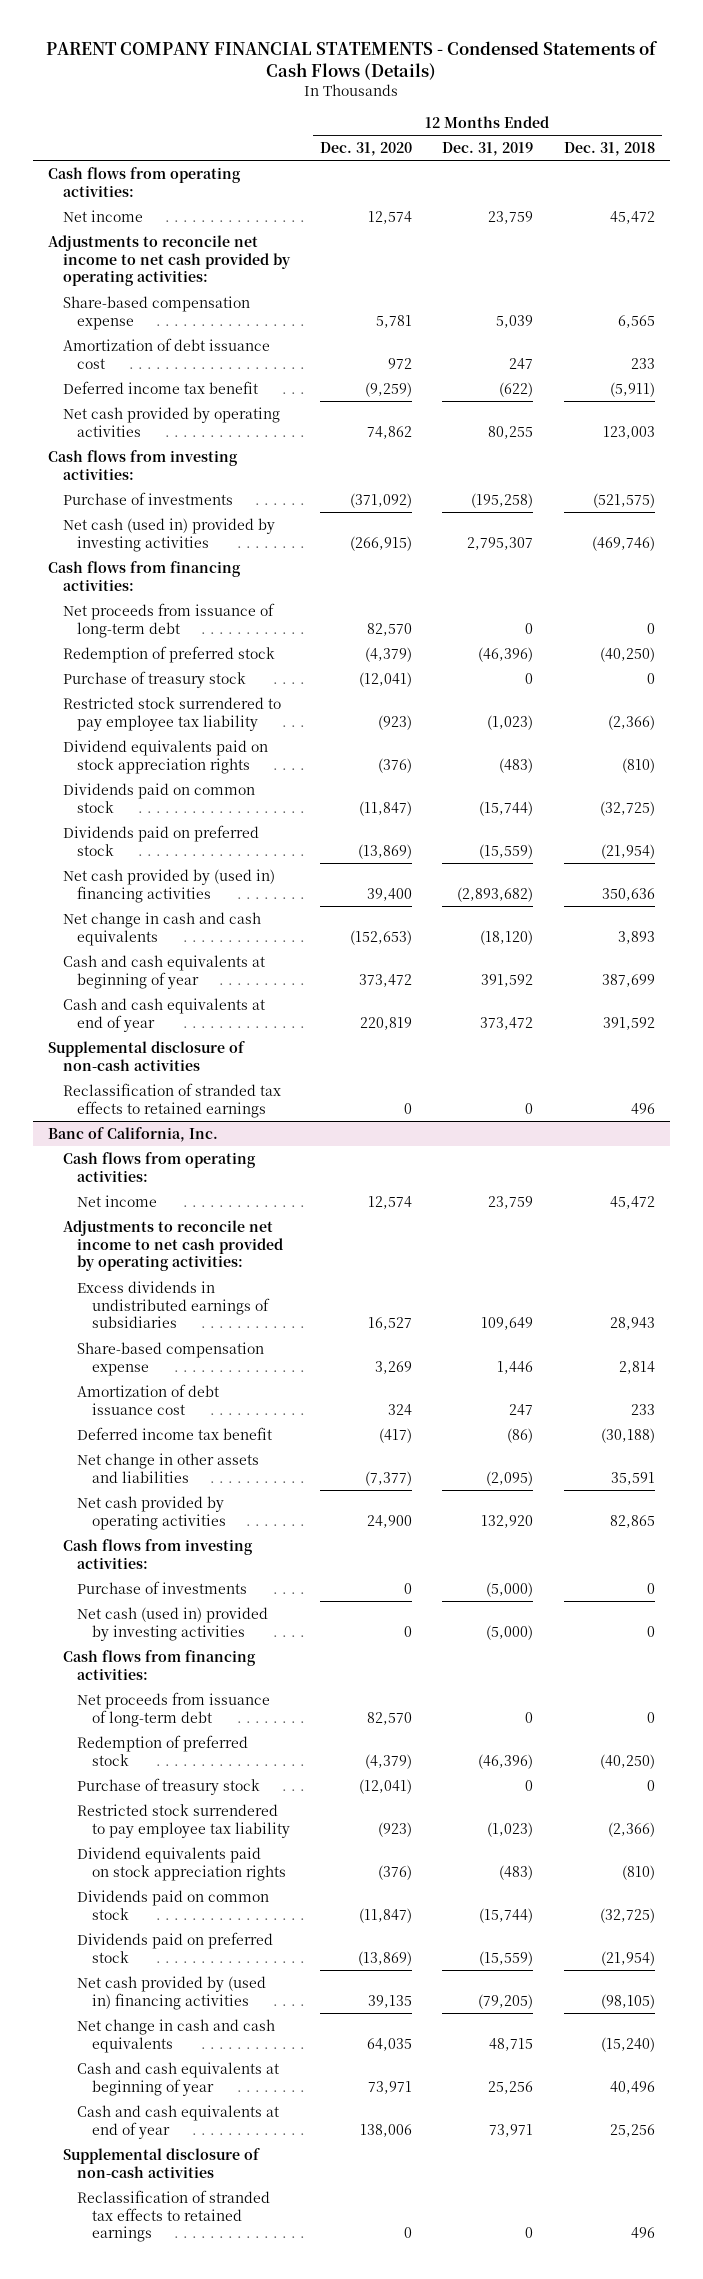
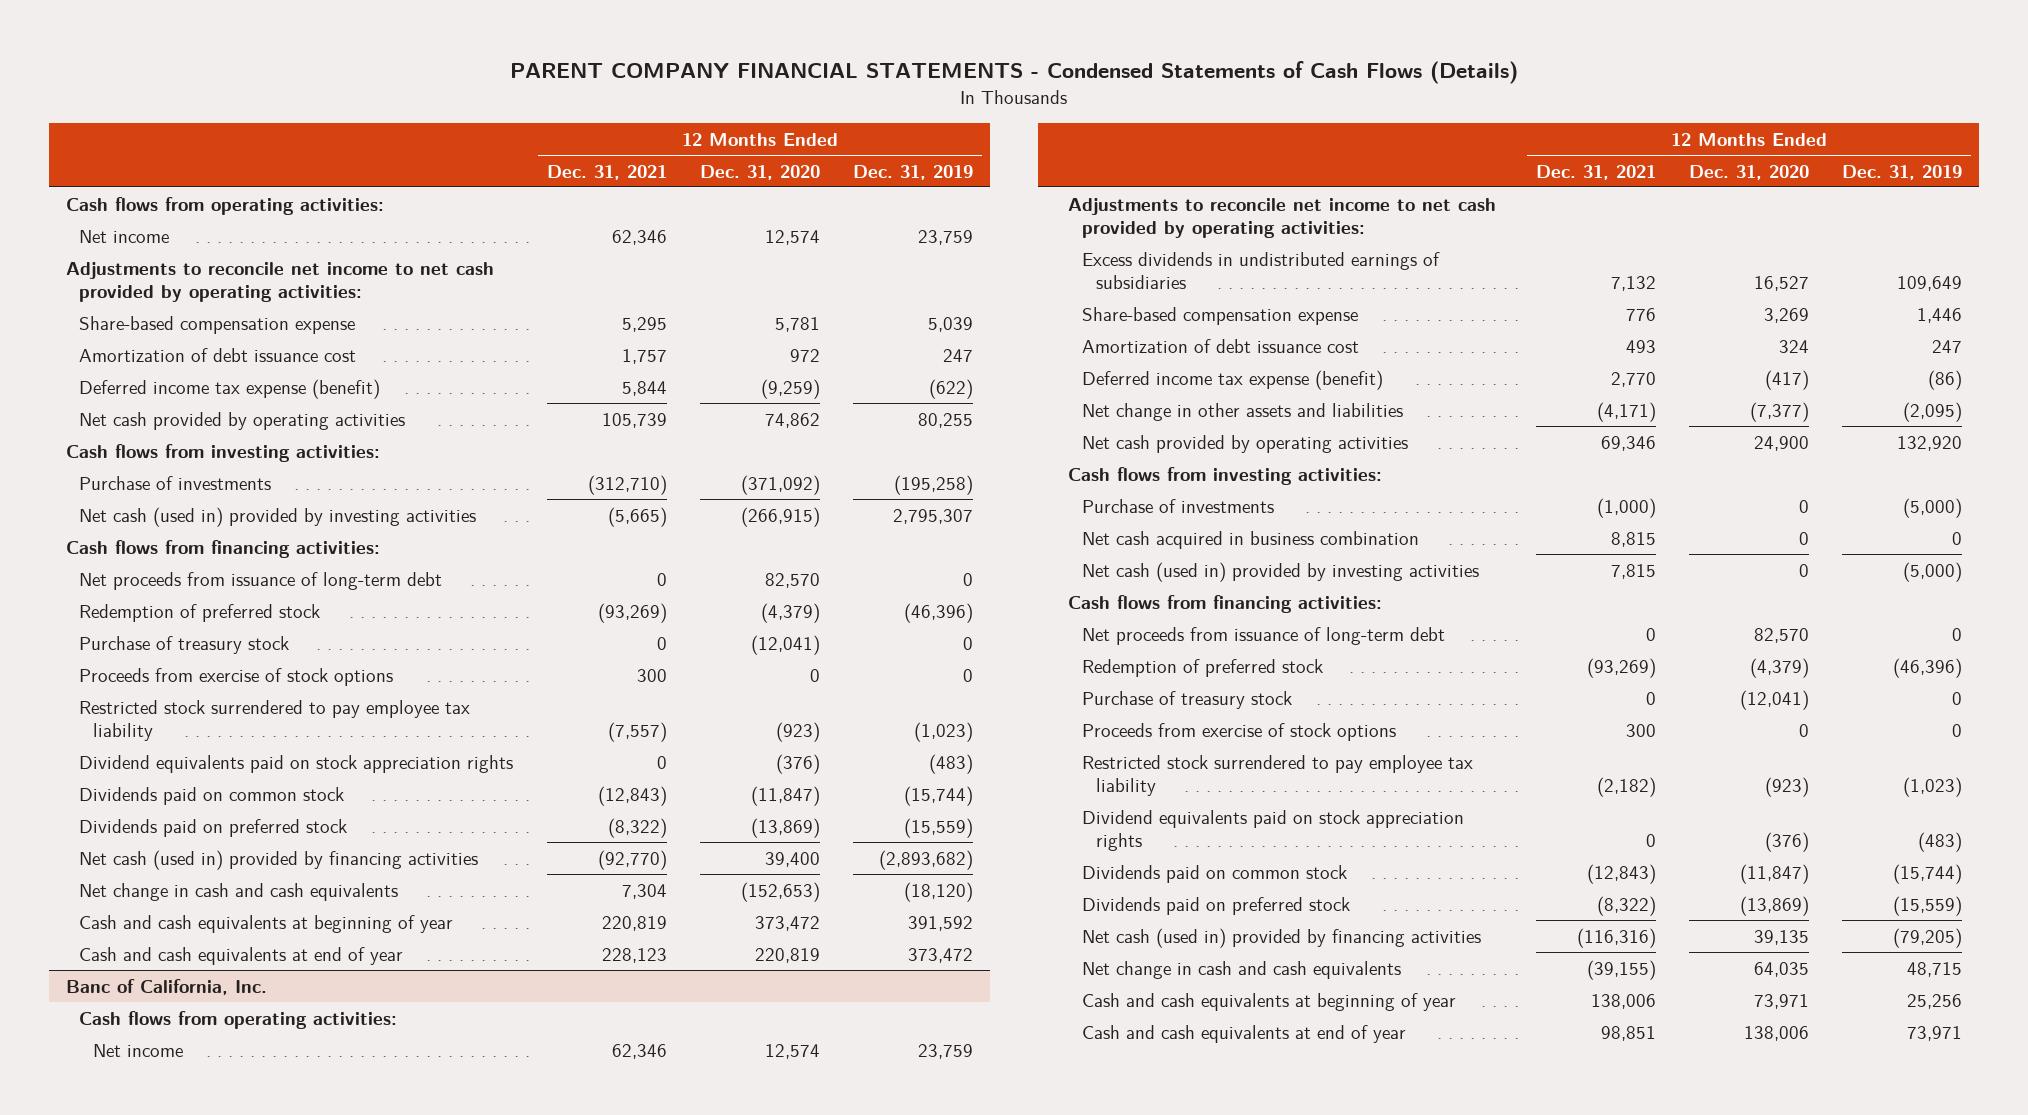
[563,141,655,156] Dec. 31, 2018 -> none
none -> [546,164,667,180] Dec. 31, 2021
[62,380,258,394] Deferred income tax benefit -> [79,378,381,399] Deferred income tax expense (benefit)
none -> [79,667,394,686] Proceeds from exercise of stock options
[62,868,275,903] Net cash provided by (used in) financing activities -> [79,849,479,870] Net cash (used in) provided by financing activities
[48,1040,246,1071] Supplemental disclosure of non-cash activities -> none
[62,1082,281,1118] Reclassification of stranded tax effects to retained earnings -> none
[77,1426,273,1440] Deferred income tax benefit -> [1082,369,1384,390] Deferred income tax expense (benefit)
none -> [1082,530,1420,549] Net cash acquired in business combination
none -> [1082,722,1397,741] Proceeds from exercise of stock options
[77,1975,267,2010] Net cash provided by (used in) financing activities -> [1082,927,1482,948] Net cash (used in) provided by financing activities
[62,2147,260,2178] Supplemental disclosure of non-cash activities -> none
[77,2189,271,2243] Reclassification of stranded tax effects to retained earnings -> none

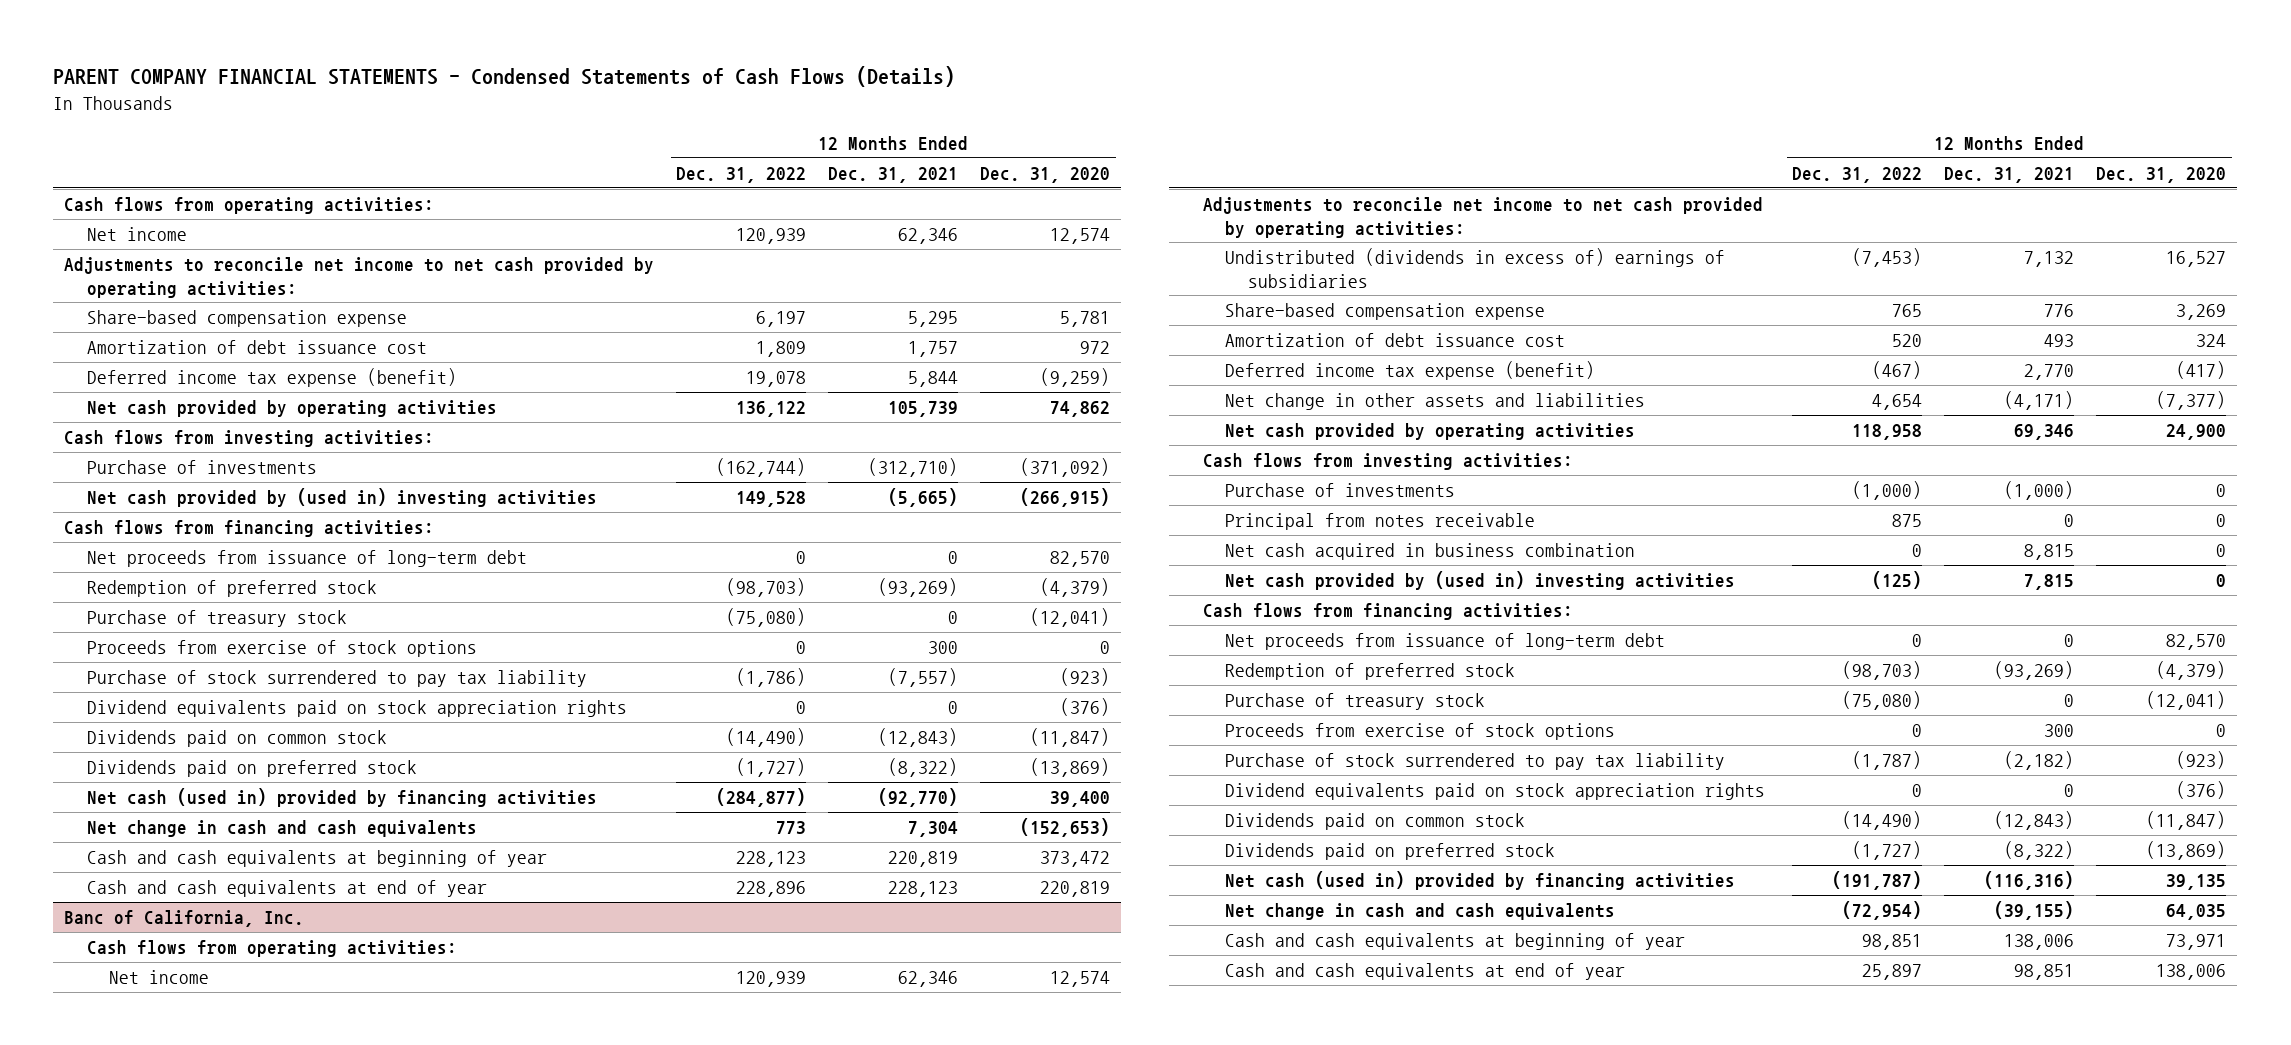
[853,164,974,180] Dec. 31, 2019 -> none
none -> [676,166,807,183] Dec. 31, 2022
[79,506,477,527] Net cash (used in) provided by investing activities -> [86,488,597,508] Net cash provided by (used in) investing activities
[79,699,471,741] Restricted stock surrendered to pay employee tax liability -> [86,670,587,688] Purchase of stock surrendered to pay tax liability
[1082,251,1441,289] Excess dividends in undistributed earnings of subsidiaries -> [1225,248,1726,288] Undistributed (dividends in excess of) earnings of subsidiaries
none -> [1225,513,1536,531] Principal from notes receivable
[1082,561,1480,582] Net cash (used in) provided by investing activities -> [1225,571,1736,591] Net cash provided by (used in) investing activities
[1082,754,1474,796] Restricted stock surrendered to pay employee tax liability -> [1225,753,1726,771] Purchase of stock surrendered to pay tax liability

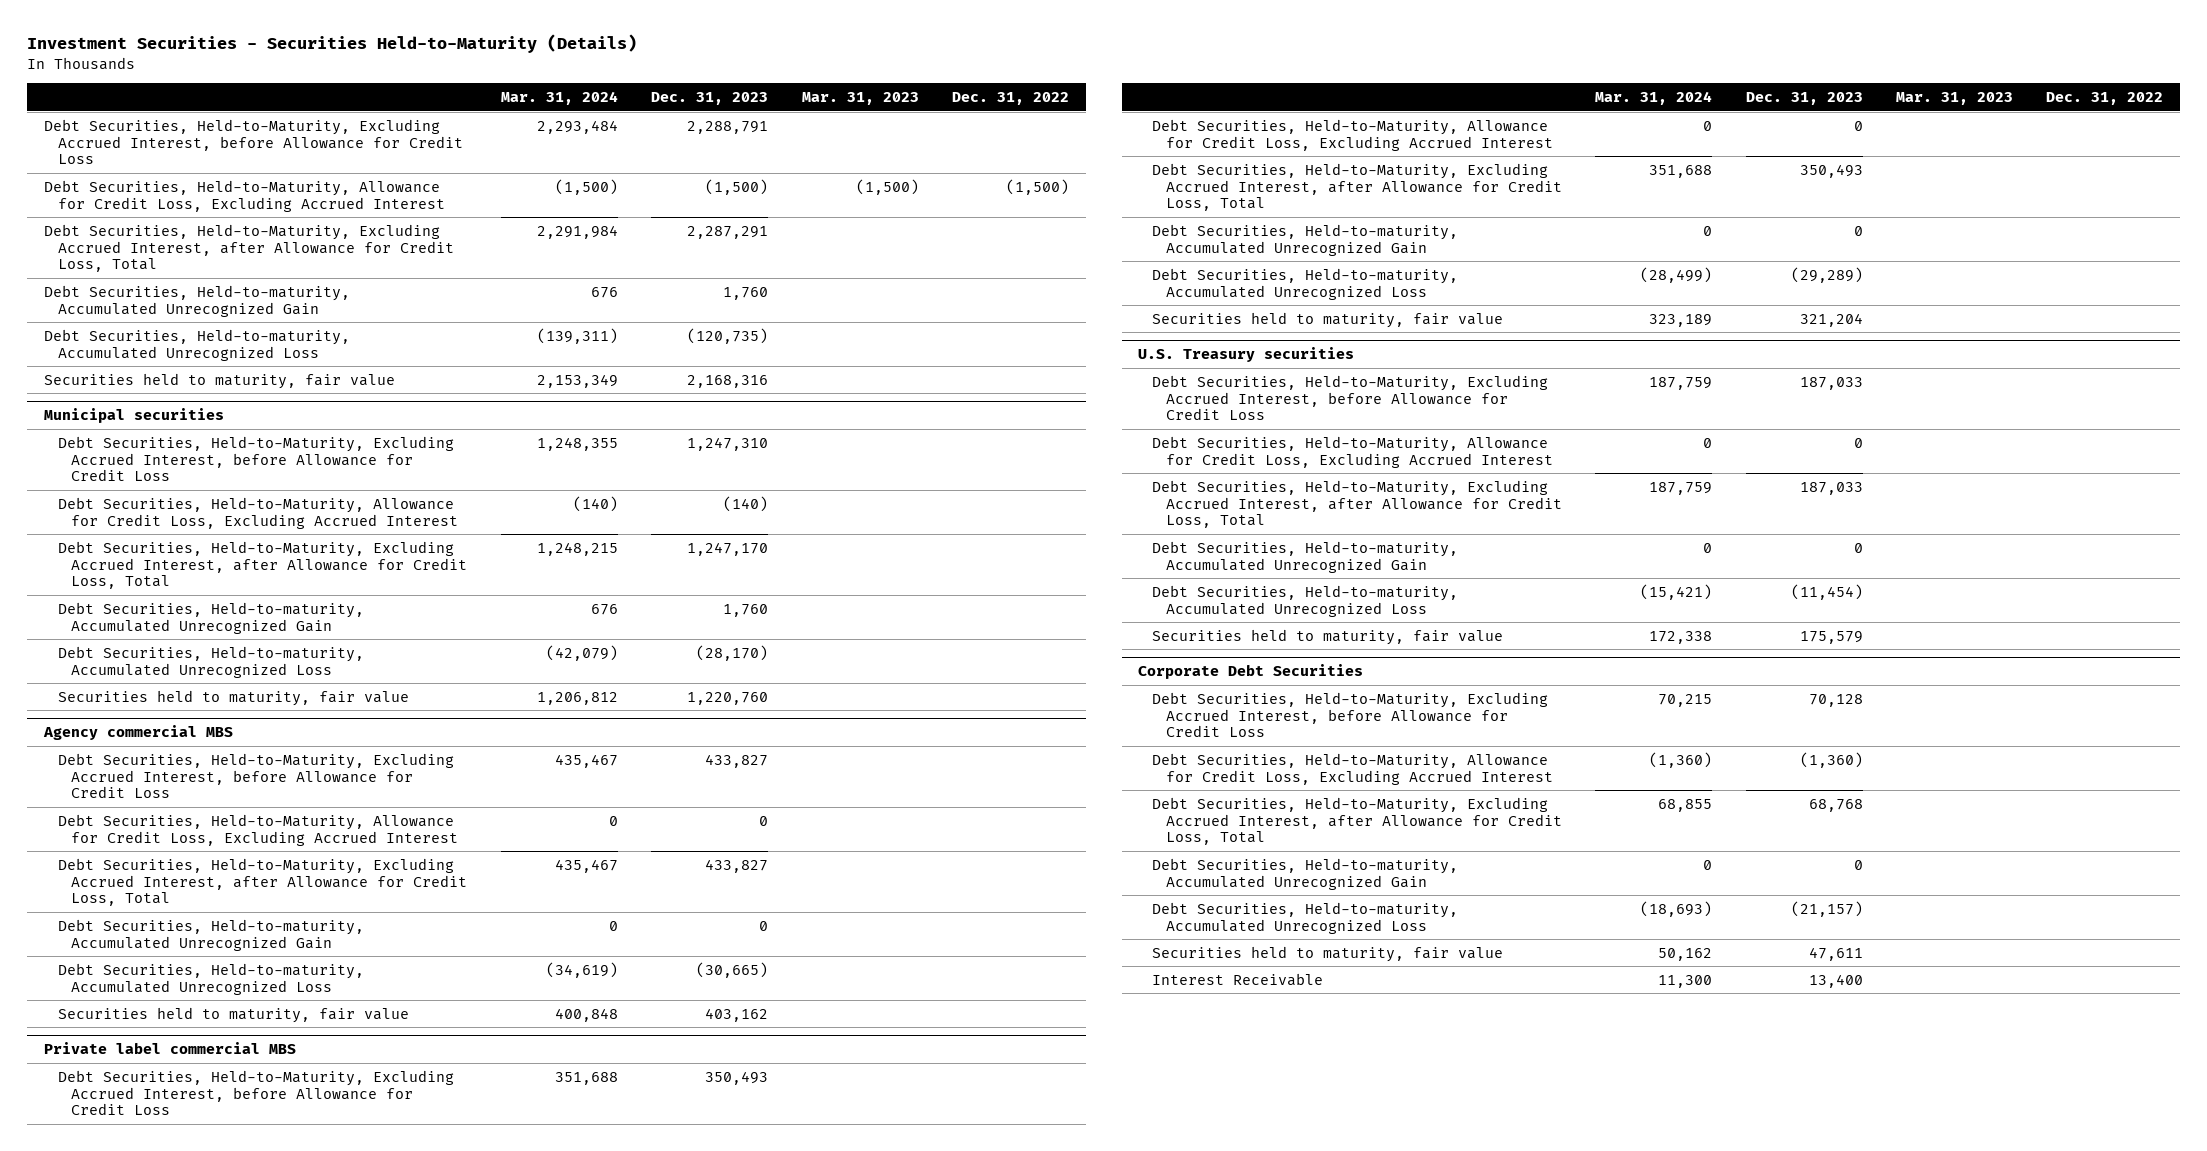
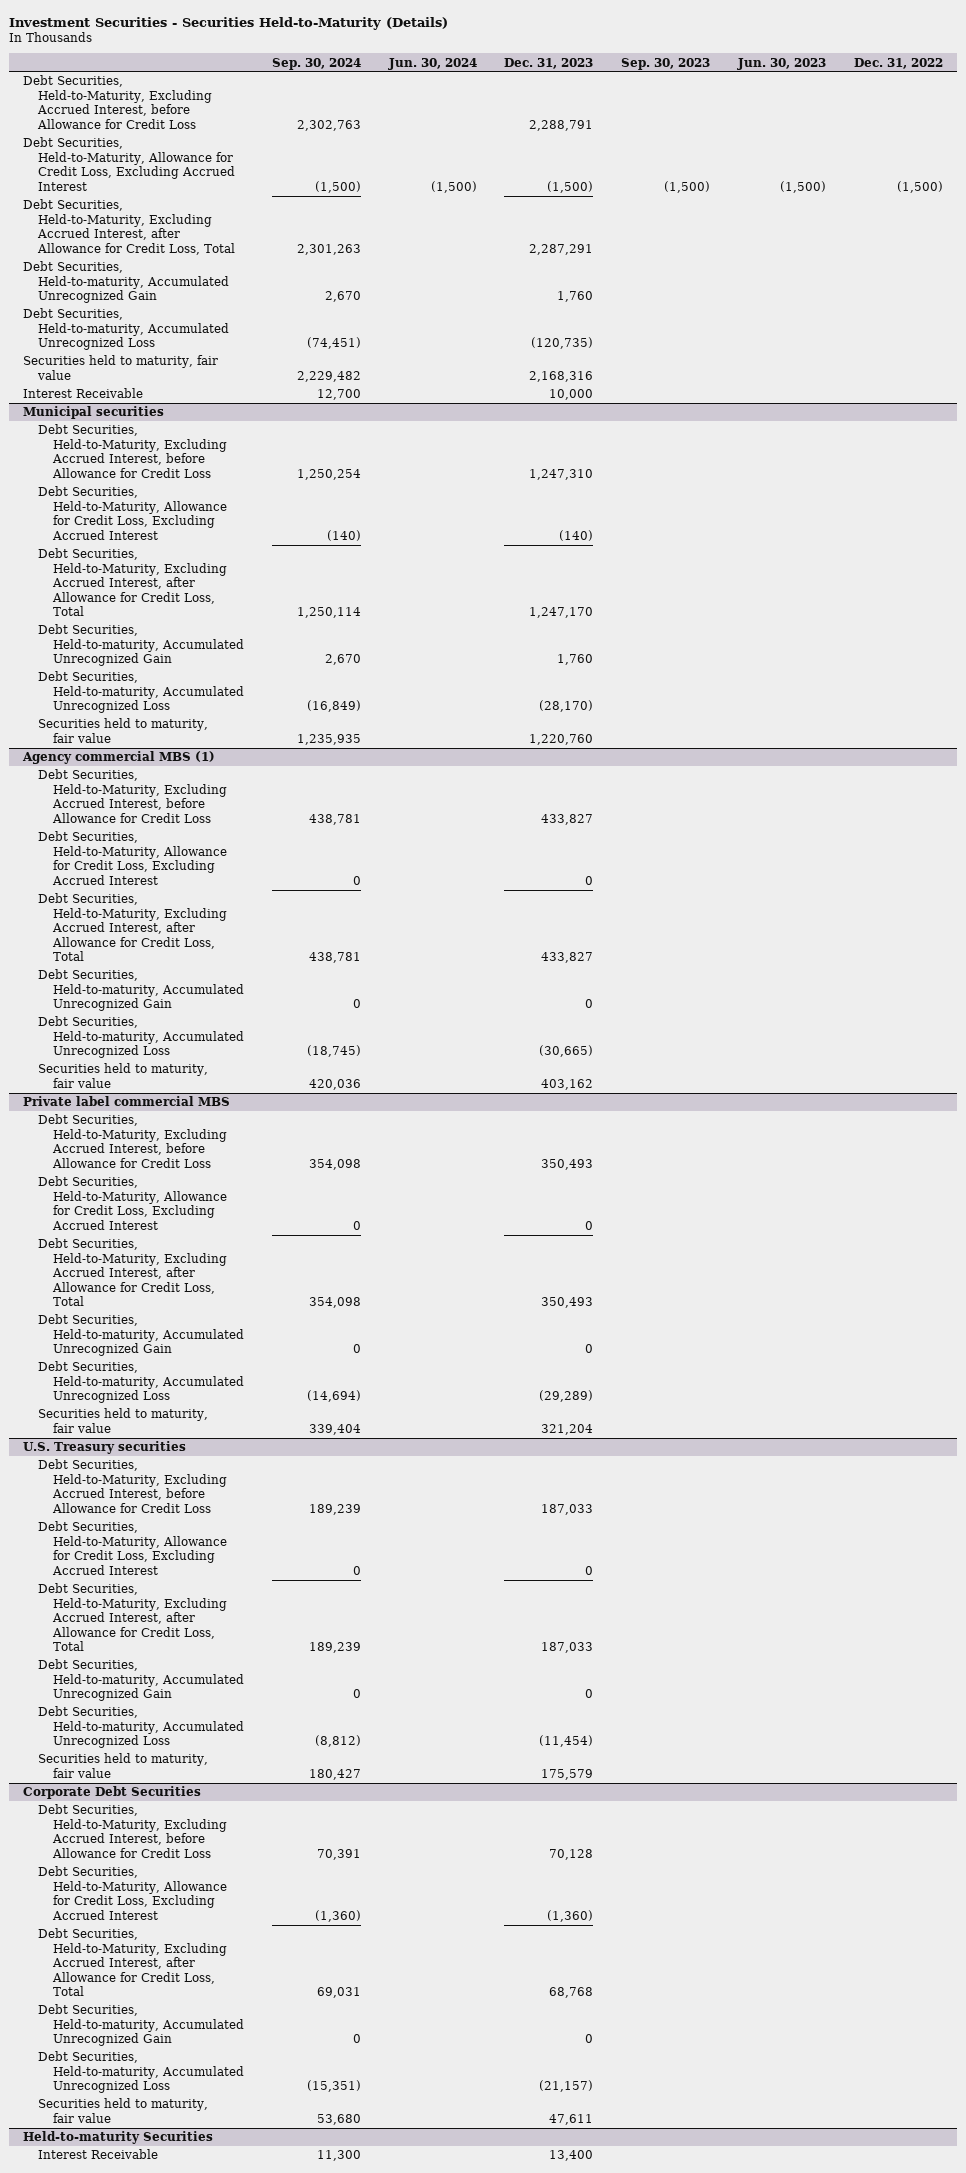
[500,90,618,105] Mar. 31, 2024 -> none
[801,91,919,105] Mar. 31, 2023 -> none
none -> [271,57,361,70] Sep. 30, 2024
none -> [387,57,477,70] Jun. 30, 2024
none -> [621,57,711,70] Sep. 30, 2023
none -> [737,57,827,70] Jun. 30, 2023
none -> [23,388,144,399] Interest Receivable
[42,725,233,741] Agency commercial MBS -> [22,751,216,765] Agency commercial MBS (1)
none -> [23,2131,214,2145] Held-to-maturity Securities

